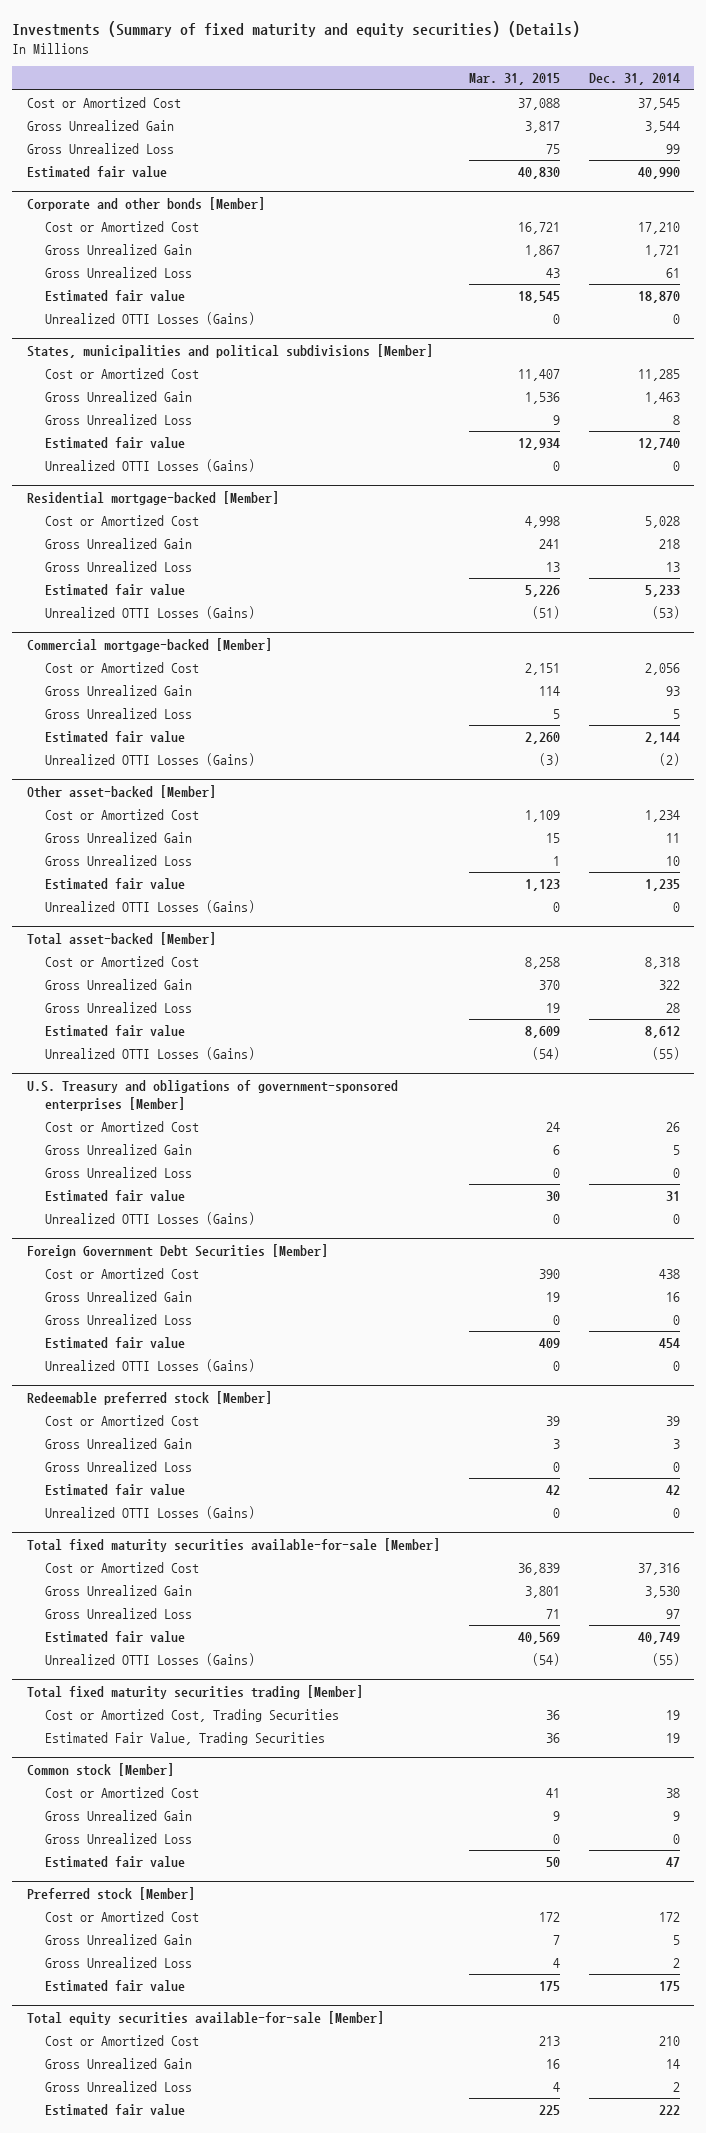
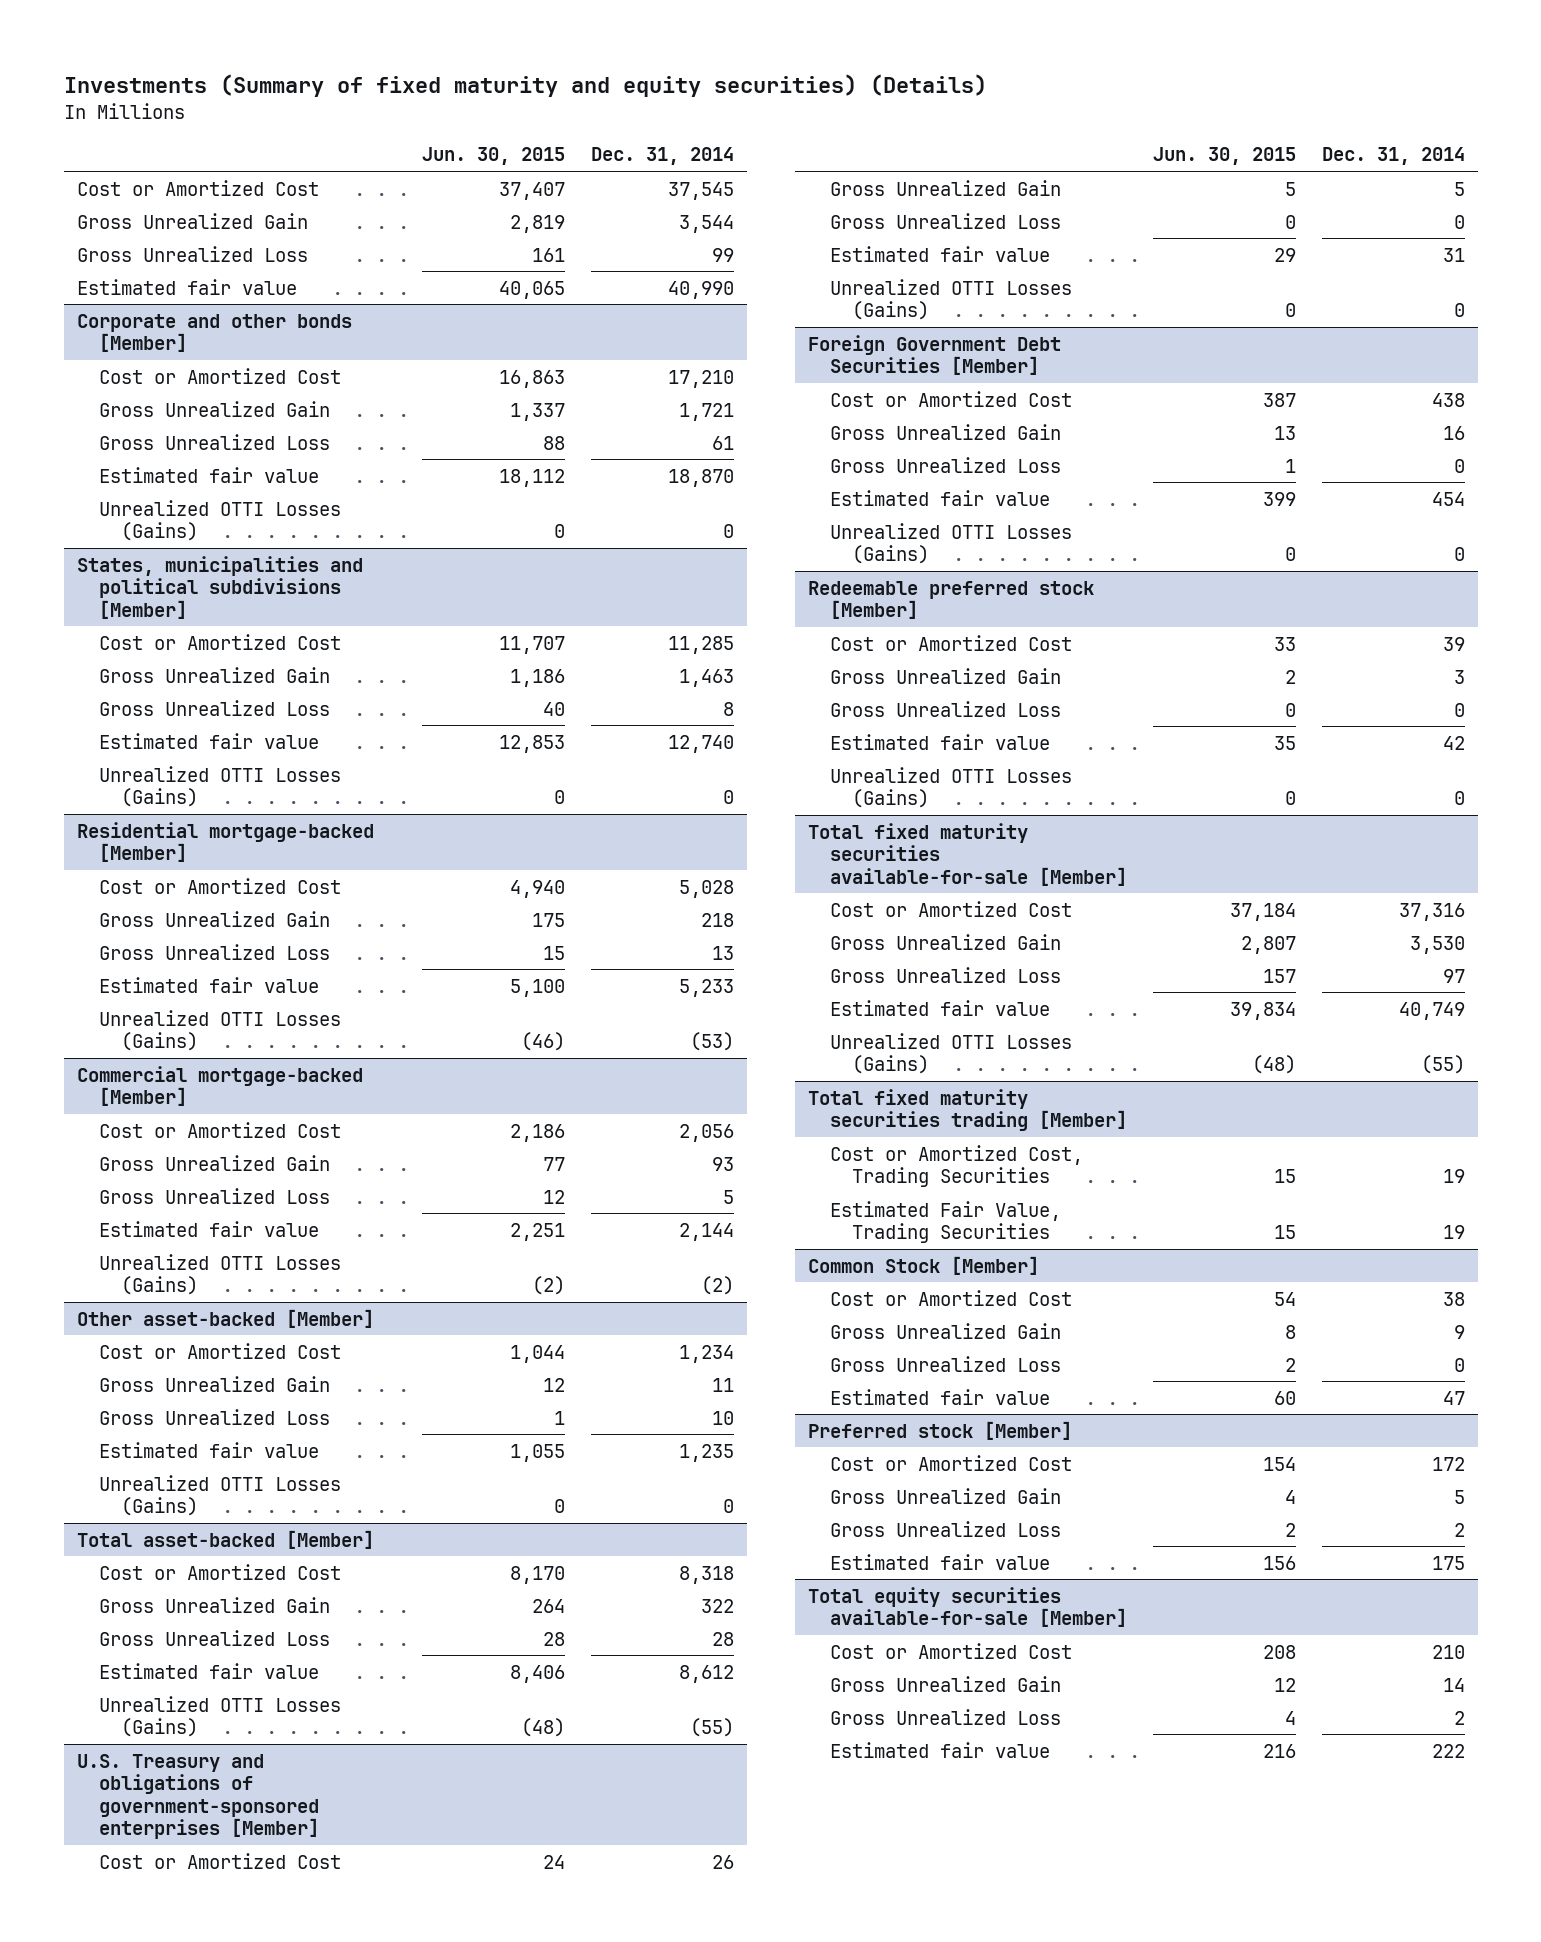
[468,73,560,86] Mar. 31, 2015 -> none
none -> [421,147,565,166] Jun. 30, 2015
[26,1762,174,1776] Common stock [Member] -> [807,1255,1039,1275] Common Stock [Member]

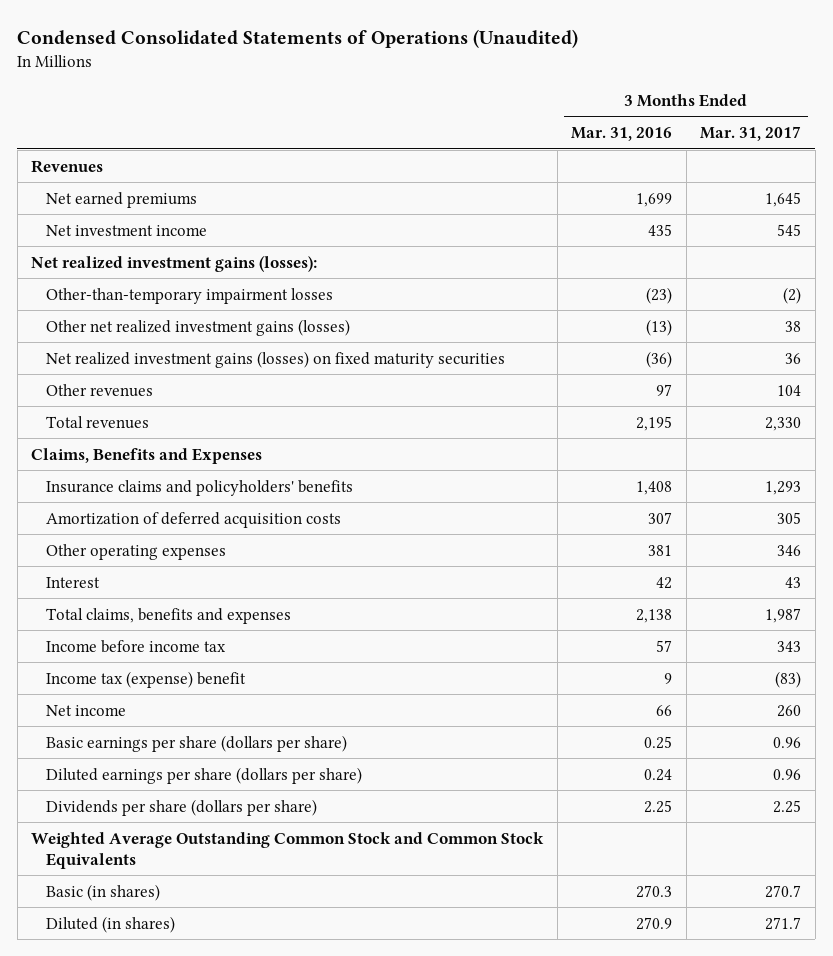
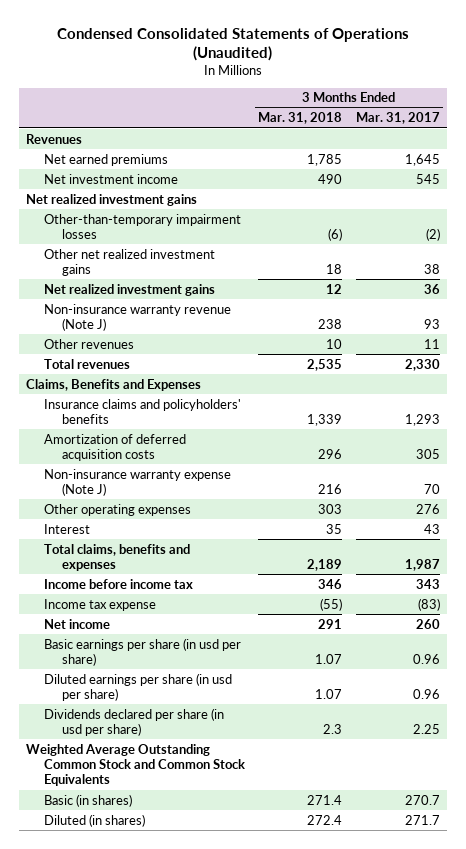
[571,127,673,142] Mar. 31, 2016 -> none
none -> [258,112,343,125] Mar. 31, 2018
[31,255,318,272] Net realized investment gains (losses): -> [25,193,197,206] Net realized investment gains
[45,318,350,336] Other net realized investment gains (losses) -> [43,248,215,276] Other net realized investment gains
[45,350,505,368] Net realized investment gains (losses) on fixed maturity securities -> [43,283,215,296] Net realized investment gains
none -> [43,303,231,331] Non-insurance warranty revenue (Note J)
[777,384,802,396] 104 -> [423,338,440,349] 11
none -> [43,468,231,496] Non-insurance warranty expense (Note J)
[777,544,802,556] 346 -> [415,503,440,514] 276
[45,670,246,688] Income tax (expense) benefit -> [43,598,156,611] Income tax expense
[45,734,347,752] Basic earnings per share (dollars per share) -> [43,637,241,666] Basic earnings per share (in usd per share)
[45,766,362,784] Diluted earnings per share (dollars per share) -> [43,672,232,701] Diluted earnings per share (in usd per share)
[45,798,317,816] Dividends per share (dollars per share) -> [43,707,224,736] Dividends declared per share (in usd per share)

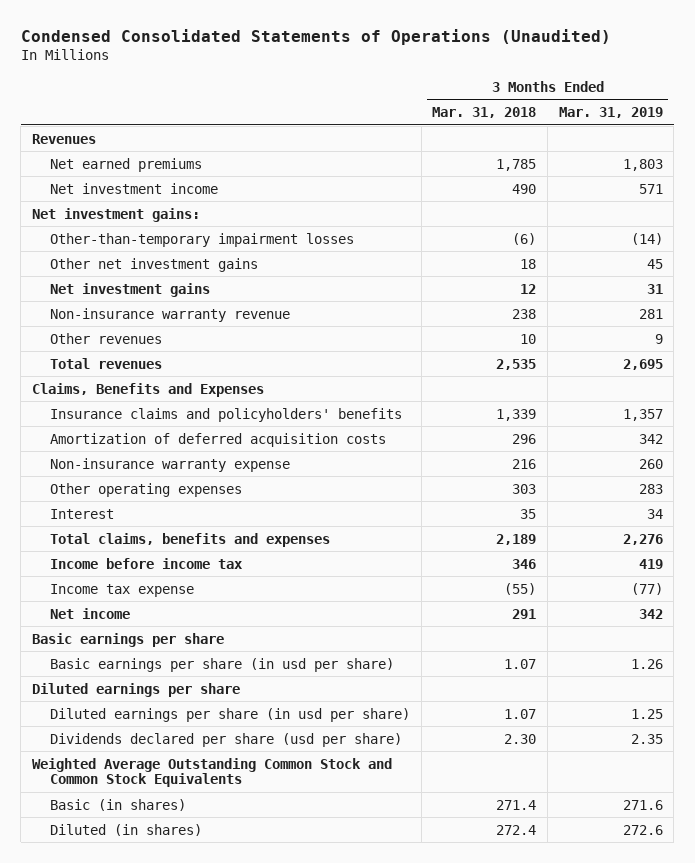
[355,112,440,125] Mar. 31, 2017 -> none
none -> [558,106,663,118] Mar. 31, 2019
[25,193,197,206] Net realized investment gains -> [31,207,200,222] Net investment gains:
[43,248,215,276] Other net realized investment gains -> [49,257,258,272] Other net investment gains
[43,283,215,296] Net realized investment gains -> [49,282,210,297] Net investment gains
[43,303,231,331] Non-insurance warranty revenue (Note J) -> [49,307,290,322] Non-insurance warranty revenue
[43,468,231,496] Non-insurance warranty expense (Note J) -> [49,457,290,472] Non-insurance warranty expense
none -> [31,632,224,647] Basic earnings per share
none -> [31,682,240,697] Diluted earnings per share
[43,707,224,736] Dividends declared per share (in usd per share) -> [49,732,402,747] Dividends declared per share (usd per share)
[323,723,343,734] 2.3 -> [504,733,537,744] 2.30

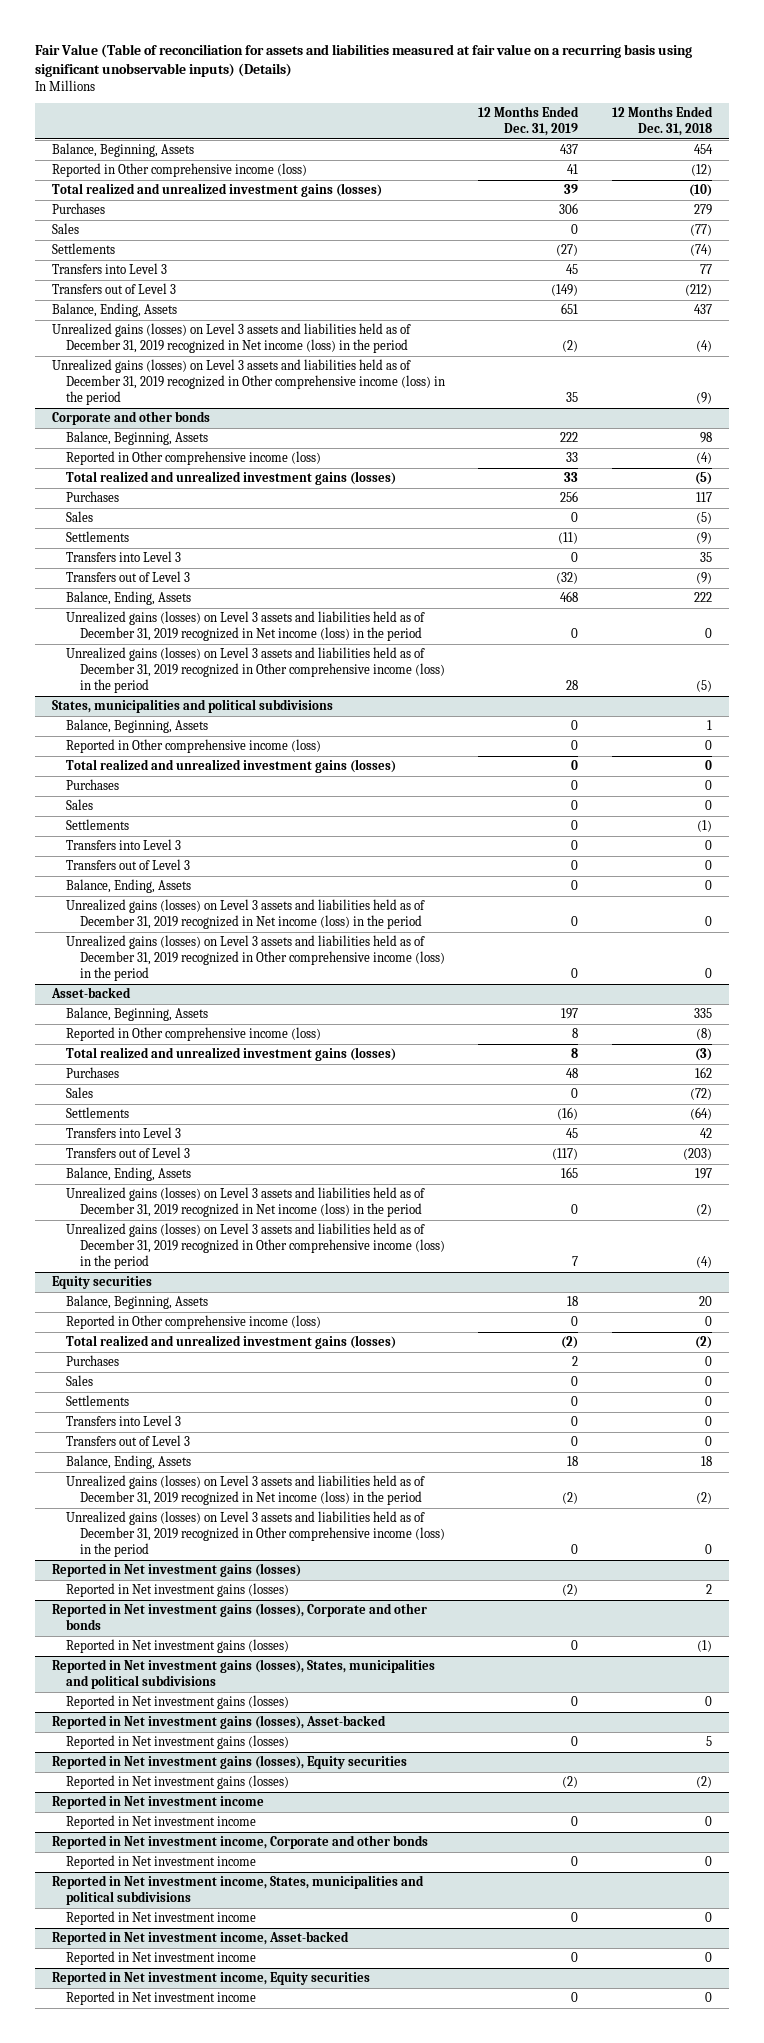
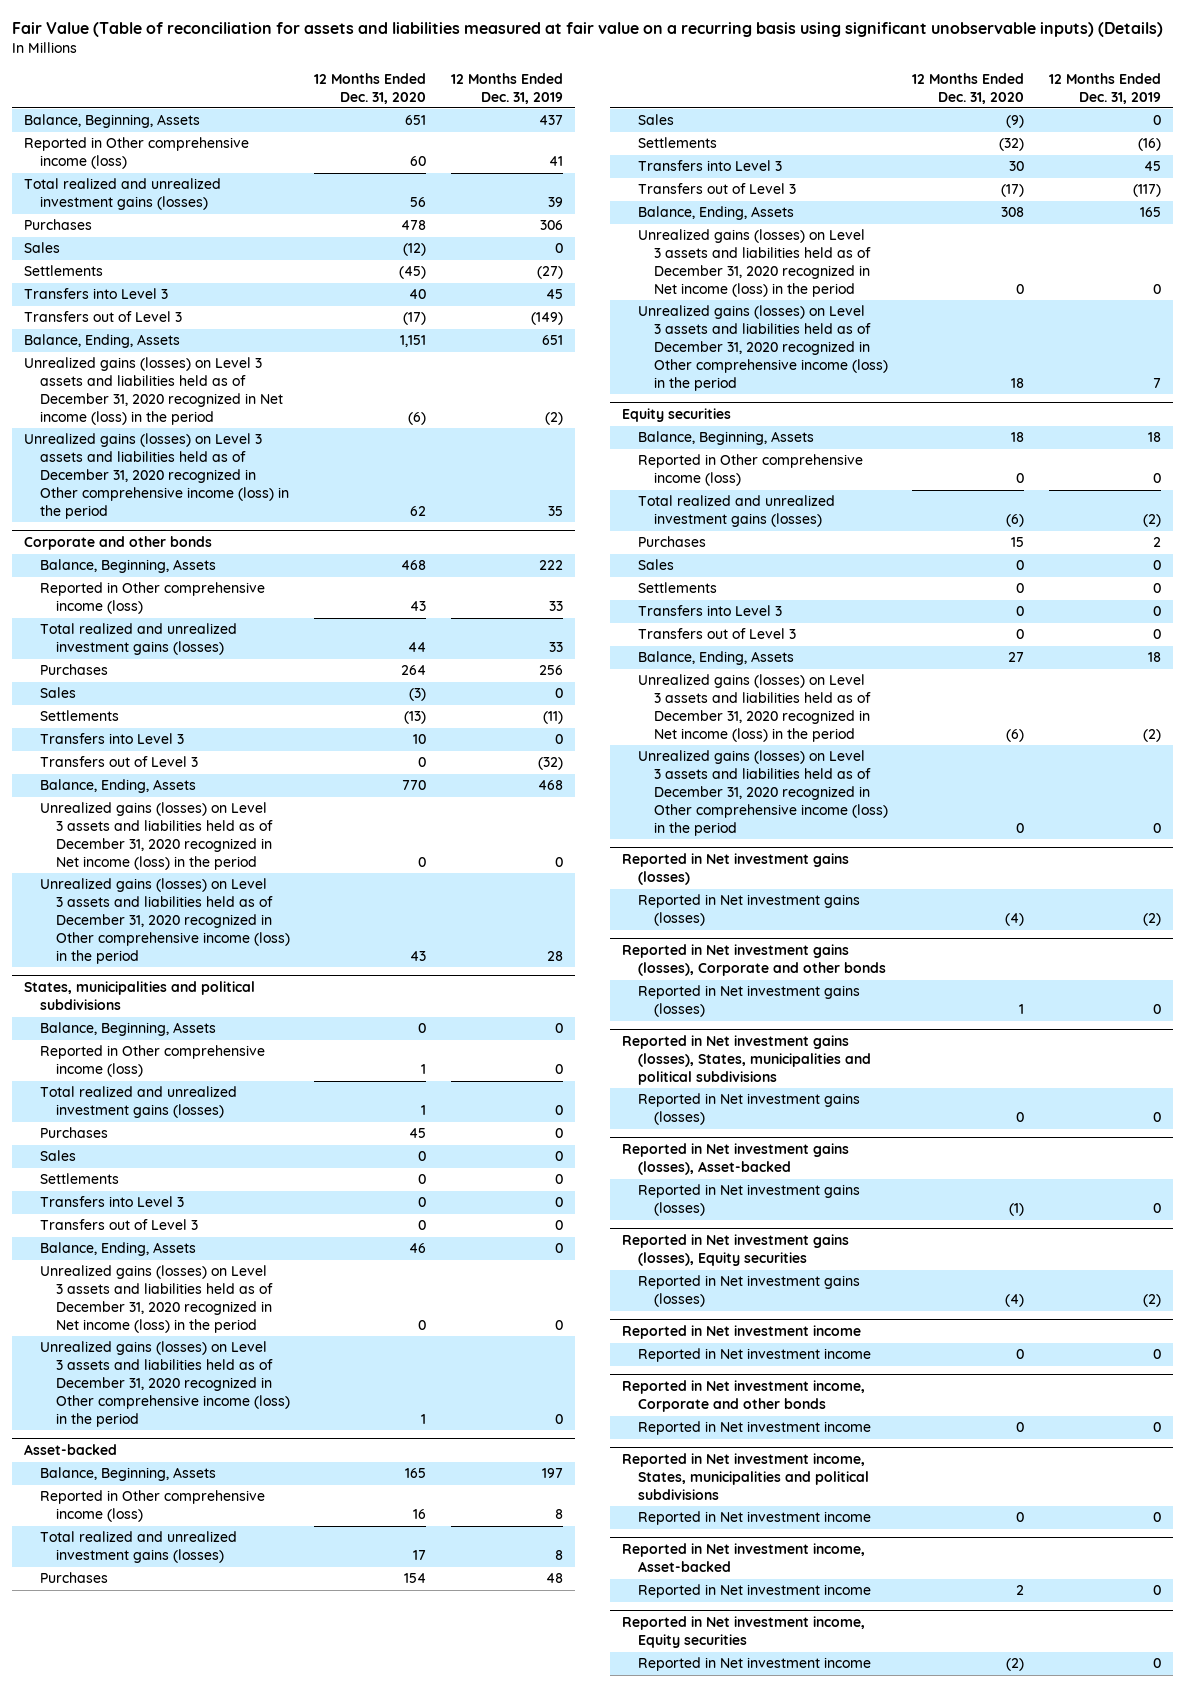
[611,106,713,136] 12 Months Ended Dec. 31, 2018 -> none
none -> [314,72,427,104] 12 Months Ended Dec. 31, 2020
[52,323,412,354] Unrealized gains (losses) on Level 3 assets and liabilities held as of December 31, 2019 recognized in Net income (loss) in the period -> [24,357,284,426] Unrealized gains (losses) on Level 3 assets and liabilities held as of December 31, 2020 recognized in Net income (loss) in the period
[52,359,446,405] Unrealized gains (losses) on Level 3 assets and liabilities held as of December 31, 2019 recognized in Other comprehensive income (loss) in the period -> [24,433,290,519] Unrealized gains (losses) on Level 3 assets and liabilities held as of December 31, 2020 recognized in Other comprehensive income (loss) in the period
[66,611,426,642] Unrealized gains (losses) on Level 3 assets and liabilities held as of December 31, 2019 recognized in Net income (loss) in the period -> [40,802,273,871] Unrealized gains (losses) on Level 3 assets and liabilities held as of December 31, 2020 recognized in Net income (loss) in the period
[66,647,446,693] Unrealized gains (losses) on Level 3 assets and liabilities held as of December 31, 2019 recognized in Other comprehensive income (loss) in the period -> [40,878,290,964] Unrealized gains (losses) on Level 3 assets and liabilities held as of December 31, 2020 recognized in Other comprehensive income (loss) in the period
[66,899,426,930] Unrealized gains (losses) on Level 3 assets and liabilities held as of December 31, 2019 recognized in Net income (loss) in the period -> [40,1265,273,1334] Unrealized gains (losses) on Level 3 assets and liabilities held as of December 31, 2020 recognized in Net income (loss) in the period
[66,935,446,981] Unrealized gains (losses) on Level 3 assets and liabilities held as of December 31, 2019 recognized in Other comprehensive income (loss) in the period -> [40,1341,290,1427] Unrealized gains (losses) on Level 3 assets and liabilities held as of December 31, 2020 recognized in Other comprehensive income (loss) in the period
[66,1187,426,1218] Unrealized gains (losses) on Level 3 assets and liabilities held as of December 31, 2019 recognized in Net income (loss) in the period -> [638,229,871,298] Unrealized gains (losses) on Level 3 assets and liabilities held as of December 31, 2020 recognized in Net income (loss) in the period
[66,1223,446,1269] Unrealized gains (losses) on Level 3 assets and liabilities held as of December 31, 2019 recognized in Other comprehensive income (loss) in the period -> [638,305,888,391] Unrealized gains (losses) on Level 3 assets and liabilities held as of December 31, 2020 recognized in Other comprehensive income (loss) in the period
[66,1475,426,1506] Unrealized gains (losses) on Level 3 assets and liabilities held as of December 31, 2019 recognized in Net income (loss) in the period -> [638,674,871,743] Unrealized gains (losses) on Level 3 assets and liabilities held as of December 31, 2020 recognized in Net income (loss) in the period
[66,1511,446,1557] Unrealized gains (losses) on Level 3 assets and liabilities held as of December 31, 2019 recognized in Other comprehensive income (loss) in the period -> [638,750,888,836] Unrealized gains (losses) on Level 3 assets and liabilities held as of December 31, 2020 recognized in Other comprehensive income (loss) in the period

